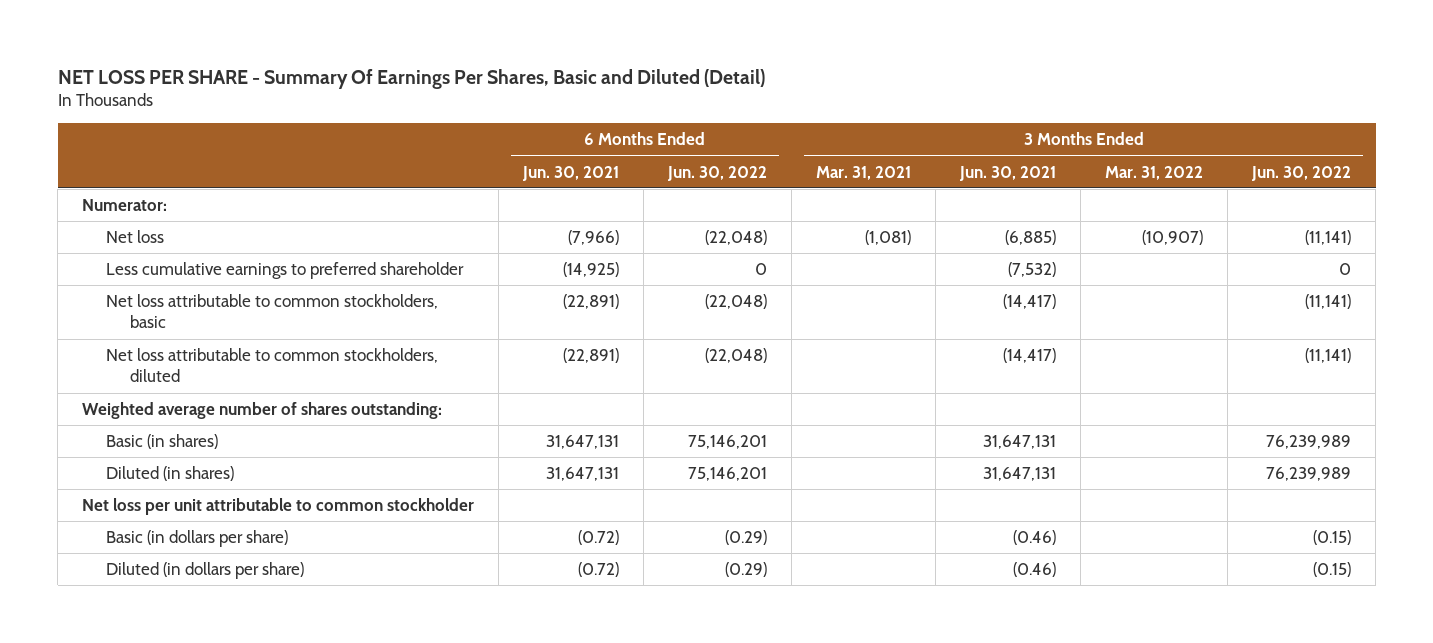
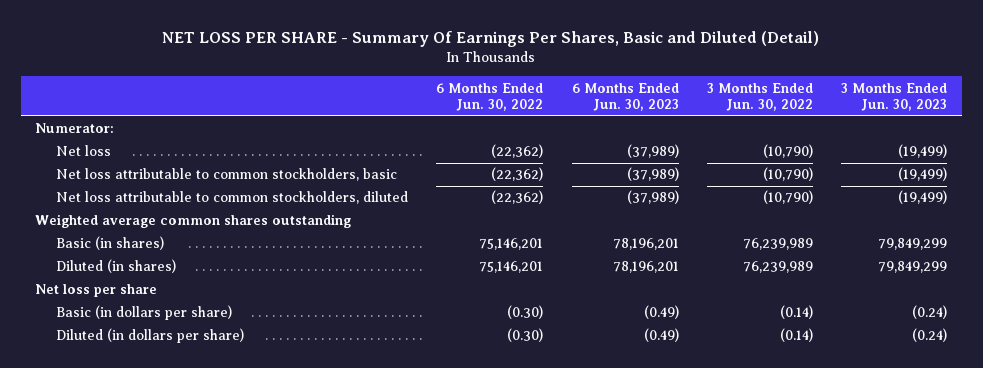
[522,165,620,181] Jun. 30, 2021 -> none
[816,165,912,180] Mar. 31, 2021 -> none
[959,165,1057,181] Jun. 30, 2021 -> none
[1105,165,1204,180] Mar. 31, 2022 -> none
none -> [571,82,679,112] 6 Months Ended Jun. 30, 2023
none -> [841,82,948,112] 3 Months Ended Jun. 30, 2023
[106,262,465,280] Less cumulative earnings to preferred shareholder -> none
[705,230,768,246] (22,048) -> [491,144,544,159] (22,362)
[1305,230,1352,246] (11,141) -> [763,144,814,159] (10,790)
[705,294,768,310] (22,048) -> [491,167,544,182] (22,362)
[1305,294,1352,310] (11,141) -> [763,167,814,182] (10,790)
[705,348,768,364] (22,048) -> [491,190,544,205] (22,362)
[1305,348,1352,364] (11,141) -> [763,190,814,205] (10,790)
[82,402,443,420] Weighted average number of shares outstanding: -> [35,214,352,229] Weighted average common shares outstanding
[82,498,475,516] Net loss per unit attributable to common stockholder -> [35,284,158,298] Net loss per share
[725,530,768,546] (0.29) -> [507,305,544,320] (0.30)
[1313,530,1352,546] (0.15) -> [780,305,814,320] (0.14)
[725,562,768,578] (0.29) -> [507,328,544,343] (0.30)
[1313,562,1352,578] (0.15) -> [780,328,814,343] (0.14)

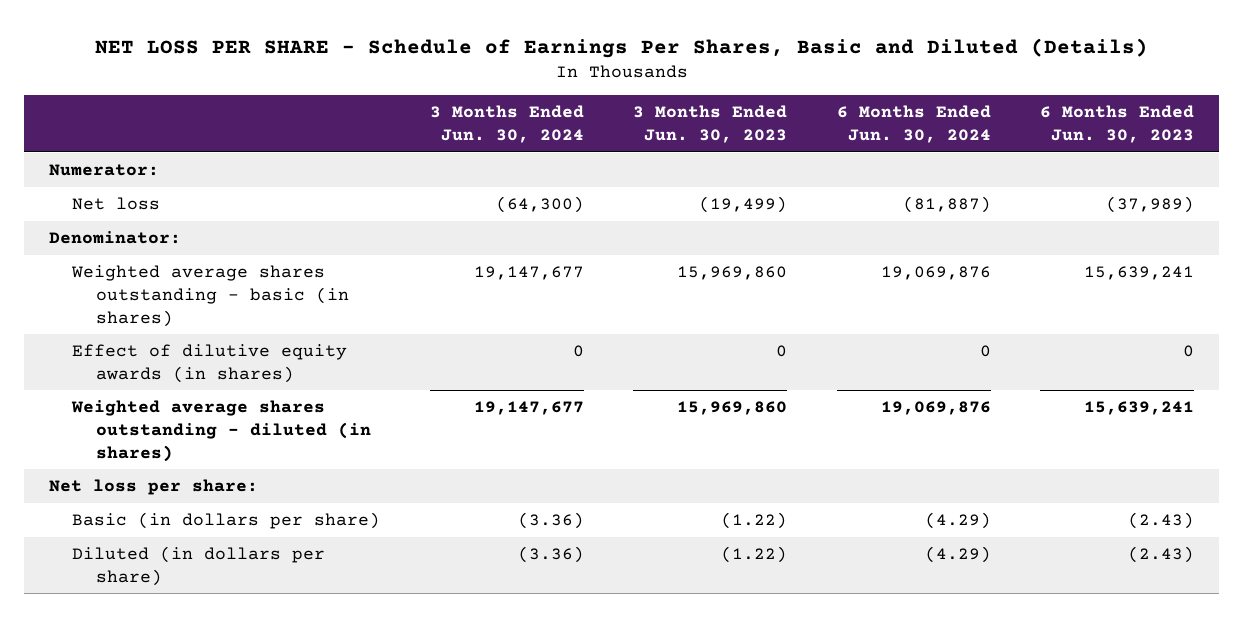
[162,31,820,48] NET LOSS PER SHARE - Summary Of Earnings Per Shares, Basic and Diluted (Detail) -> [94,37,1148,58] NET LOSS PER SHARE - Schedule of Earnings Per Shares, Basic and Diluted (Details)
[436,82,544,112] 6 Months Ended Jun. 30, 2022 -> none
[707,82,814,112] 3 Months Ended Jun. 30, 2022 -> none
none -> [429,105,584,144] 3 Months Ended Jun. 30, 2024
none -> [836,105,991,144] 6 Months Ended Jun. 30, 2024
[56,168,398,182] Net loss attributable to common stockholders, basic -> none
[56,191,409,205] Net loss attributable to common stockholders, diluted -> none
[35,214,352,229] Weighted average common shares outstanding -> none
none -> [49,231,182,245] Denominator:
[56,236,165,251] Basic (in shares) -> [71,265,349,327] Weighted average shares outstanding - basic (in shares)
[612,238,679,251] 78,196,201 -> [1084,266,1195,281] 15,639,241
[878,238,948,251] 79,849,299 -> [677,266,788,281] 15,969,860
none -> [72,344,348,383] Effect of dilutive equity awards (in shares)
[56,259,177,274] Diluted (in shares) -> [71,400,371,462] Weighted average shares outstanding - diluted (in shares)
[612,261,679,274] 78,196,201 -> [1084,401,1195,416] 15,639,241
[878,261,948,274] 79,849,299 -> [677,401,788,416] 15,969,860
[35,284,158,298] Net loss per share -> [49,479,259,496] Net loss per share:
[643,305,679,320] (0.49) -> [1128,512,1195,530] (2.43)
[912,305,948,320] (0.24) -> [721,512,788,530] (1.22)
[643,328,679,343] (0.49) -> [1128,546,1195,564] (2.43)
[912,328,948,343] (0.24) -> [721,546,788,564] (1.22)

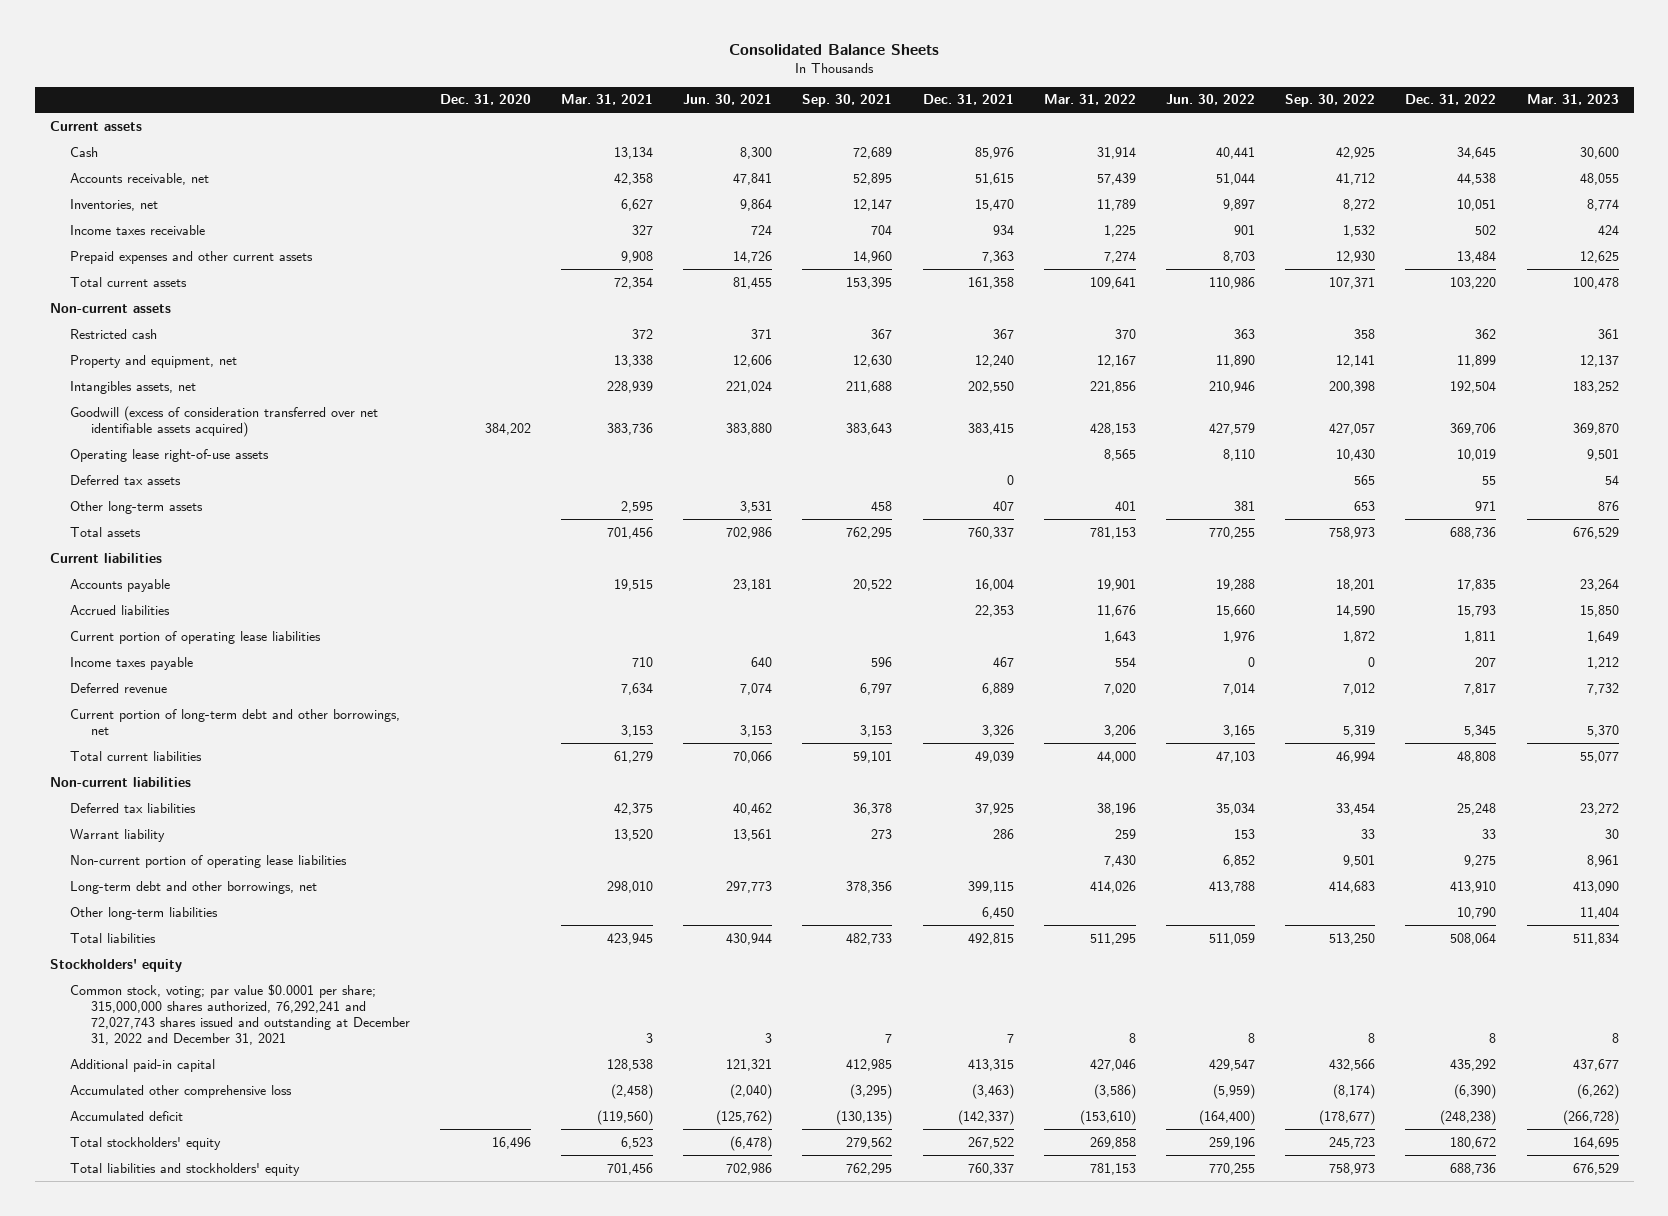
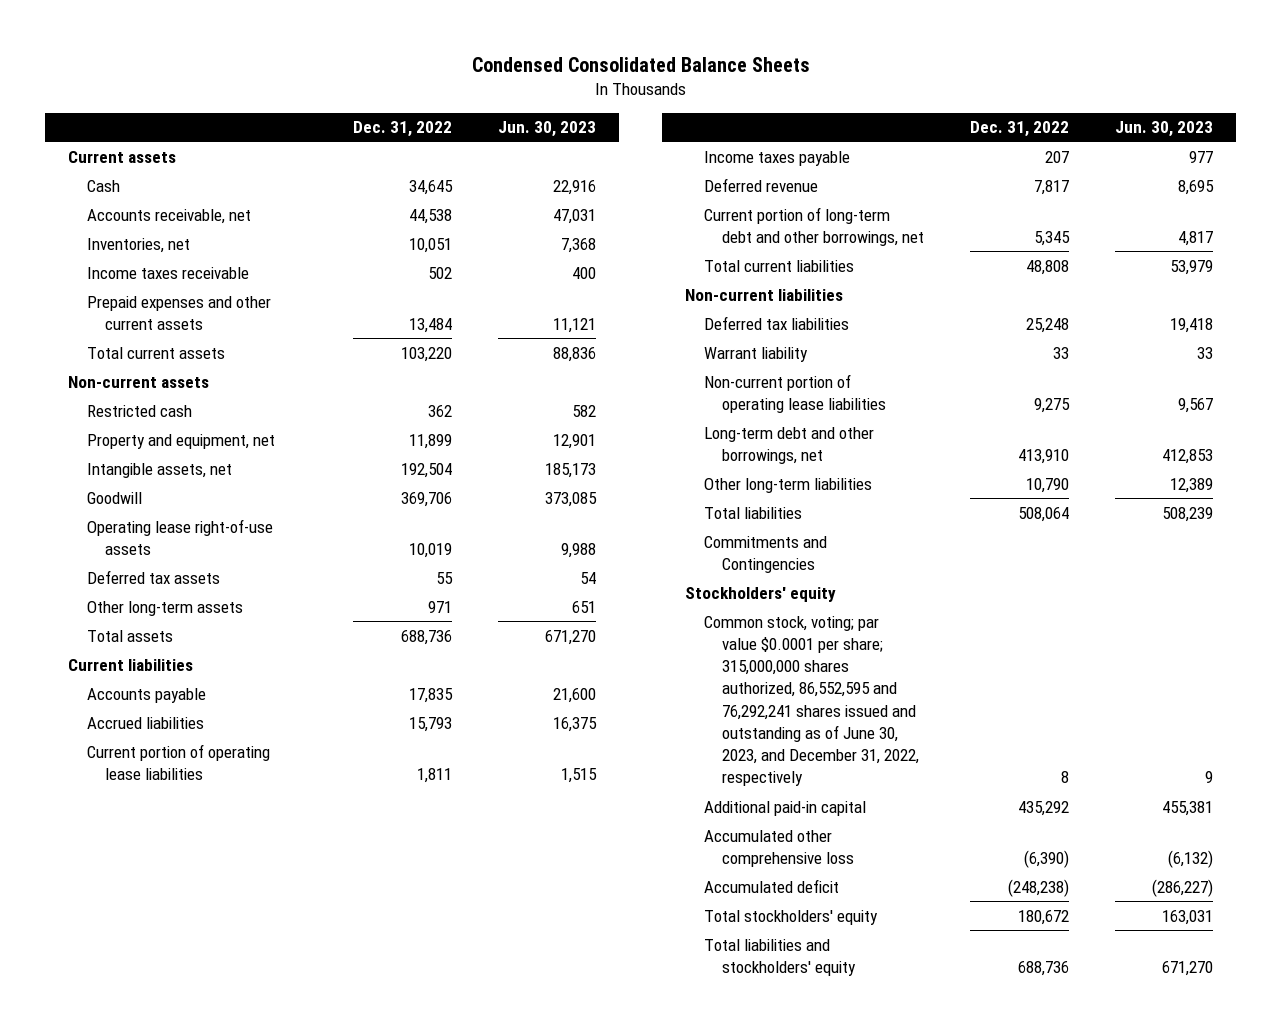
[729,44,940,56] Consolidated Balance Sheets -> [471,57,810,73] Condensed Consolidated Balance Sheets
[439,94,531,106] Dec. 31, 2020 -> none
[561,94,654,106] Mar. 31, 2021 -> none
[683,94,773,106] Jun. 30, 2021 -> none
[802,94,893,108] Sep. 30, 2021 -> none
[922,94,1014,106] Dec. 31, 2021 -> none
[1043,94,1136,106] Mar. 31, 2022 -> none
[1166,94,1256,106] Jun. 30, 2022 -> none
[1285,94,1376,108] Sep. 30, 2022 -> none
[1526,94,1619,106] Mar. 31, 2023 -> none
none -> [498,121,597,138] Jun. 30, 2023
[70,380,197,394] Intangibles assets, net -> [86,462,232,478] Intangible assets, net
[70,405,379,437] Goodwill (excess of consideration transferred over net identifiable assets acquired) -> [86,491,142,504] Goodwill
none -> [703,535,827,573] Commitments and Contingencies
[70,983,410,1046] Common stock, voting; par value $0.0001 per share; 315,000,000 shares authorized, 76,292,241 and 72,027,743 shares issued and outstanding at December 31, 2022 and December 31, 2021 -> [703,615,920,787] Common stock, voting; par value $0.0001 per share; 315,000,000 shares authorized, 86,552,595 and 76,292,241 shares issued and outstanding as of June 30, 2023, and December 31, 2022, respectively

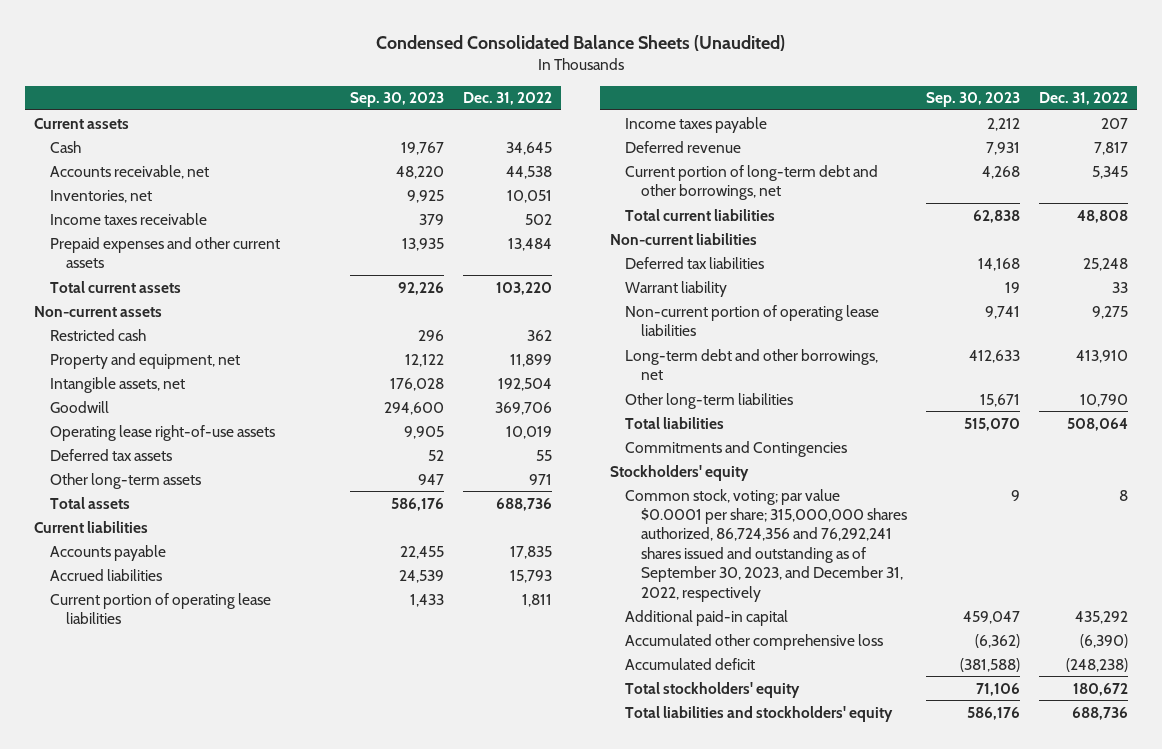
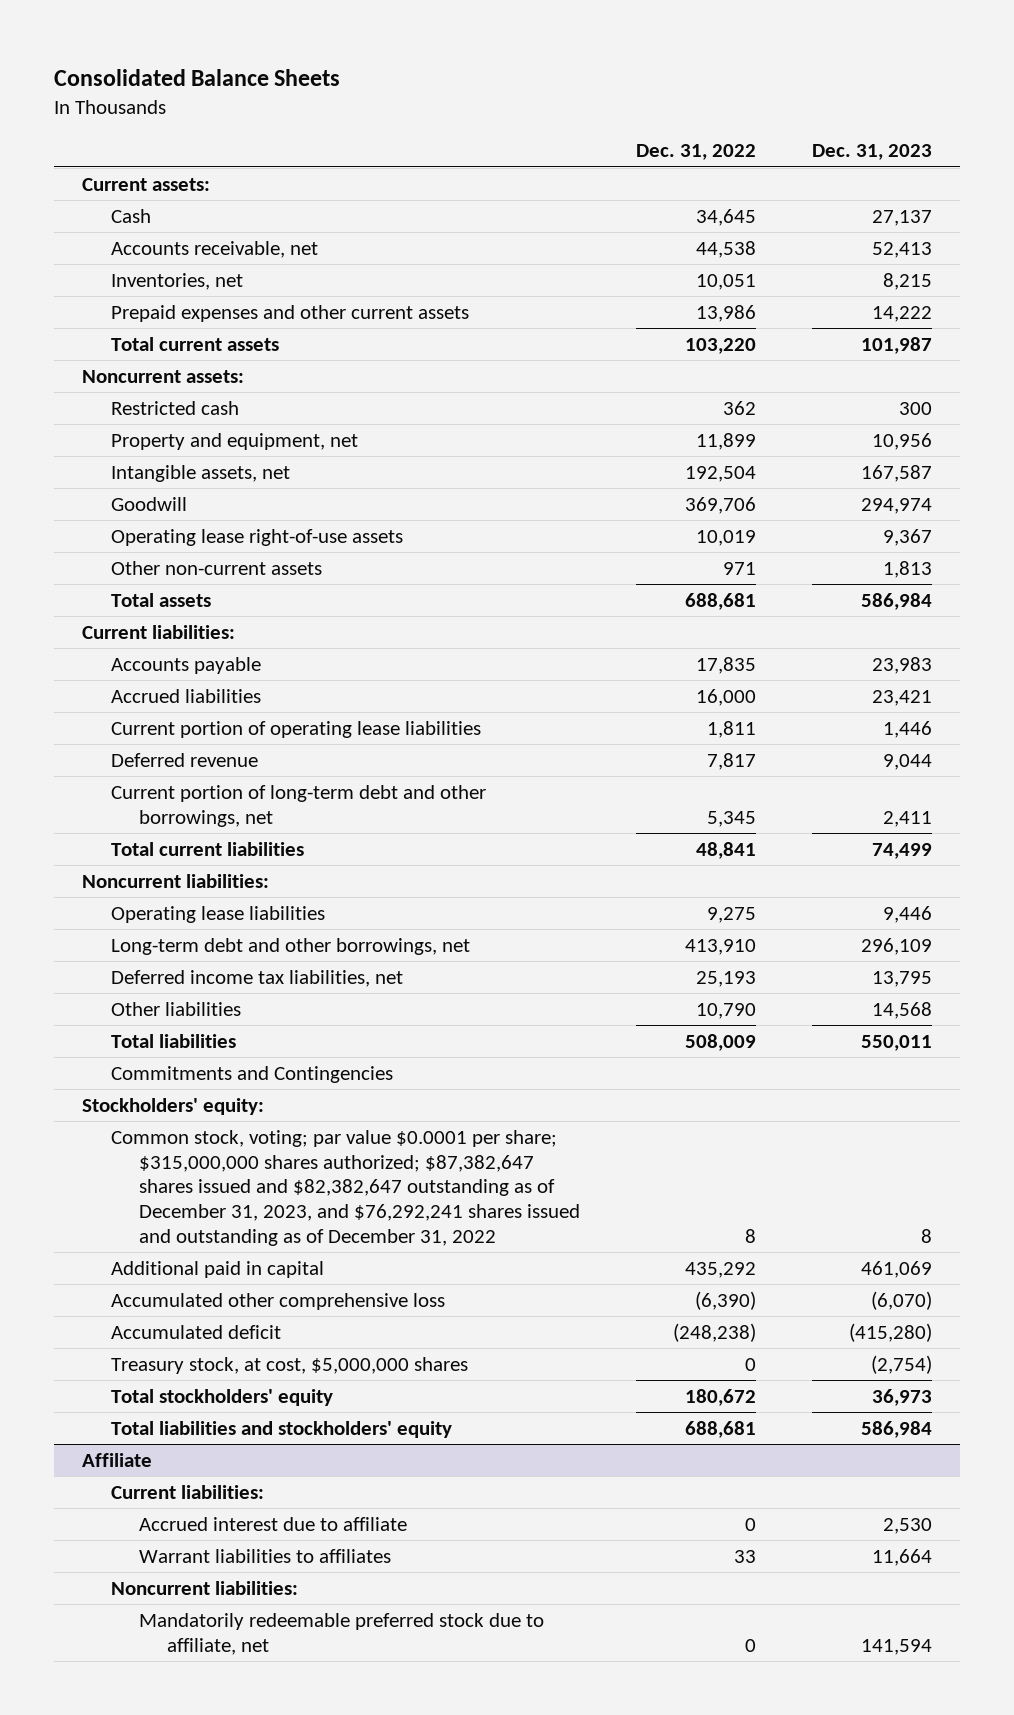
[375,34,785,51] Condensed Consolidated Balance Sheets (Unaudited) -> [54,69,341,87] Consolidated Balance Sheets
[350,92,445,108] Sep. 30, 2023 -> none
none -> [811,144,932,161] Dec. 31, 2023
[34,117,130,129] Current assets -> [82,177,211,191] Current assets:
[49,212,207,225] Income taxes receivable -> none
[508,237,553,251] 13,484 -> [695,304,756,322] 13,986
[34,305,163,317] Non-current assets -> [82,369,245,383] Noncurrent assets:
[49,448,172,461] Deferred tax assets -> none
[49,472,201,489] Other long-term assets -> [110,560,322,575] Other non-current assets
[496,497,553,511] 688,736 -> [684,592,756,610] 688,681
[34,520,149,533] Current liabilities -> [82,624,236,639] Current liabilities:
[510,569,553,583] 15,793 -> [695,688,756,706] 16,000
[625,116,768,133] Income taxes payable -> none
[625,256,765,269] Deferred tax liabilities -> none
[625,280,728,297] Warrant liability -> none
[1076,209,1128,223] 48,808 -> [695,841,756,859] 48,841
[609,232,757,245] Non-current liabilities -> [82,873,270,888] Noncurrent liabilities:
[625,304,880,337] Non-current portion of operating lease liabilities -> [110,905,325,923] Operating lease liabilities
none -> [110,969,403,987] Deferred income tax liabilities, net
[625,392,794,409] Other long-term liabilities -> [110,1001,241,1016] Other liabilities
[1066,417,1128,431] 508,064 -> [684,1033,756,1051] 508,009
[609,464,749,481] Stockholders' equity -> [82,1097,265,1115] Stockholders' equity:
[625,488,908,602] Common stock, voting; par value $0.0001 per share; 315,000,000 shares authorized, 86,724,356 and 76,292,241 shares issued and outstanding as of September 30, 2023, and December 31, 2022, respectively -> [110,1129,580,1246] Common stock, voting; par value $0.0001 per share; $315,000,000 shares authorized; $87,382,647 shares issued and $82,382,647 outstanding as of December 31, 2023, and $76,292,241 shares issued and outstanding as of December 31, 2022
[625,609,789,626] Additional paid-in capital -> [110,1260,324,1278] Additional paid in capital
none -> [110,1356,468,1374] Treasury stock, at cost, $5,000,000 shares
[1071,706,1128,720] 688,736 -> [684,1420,756,1438] 688,681
none -> [82,1452,153,1467] Affiliate
none -> [110,1484,264,1499] Current liabilities:
none -> [138,1516,407,1531] Accrued interest due to affiliate
none -> [138,1548,391,1563] Warrant liabilities to affiliates
none -> [110,1580,298,1595] Noncurrent liabilities:
none -> [138,1612,544,1655] Mandatorily redeemable preferred stock due to affiliate, net

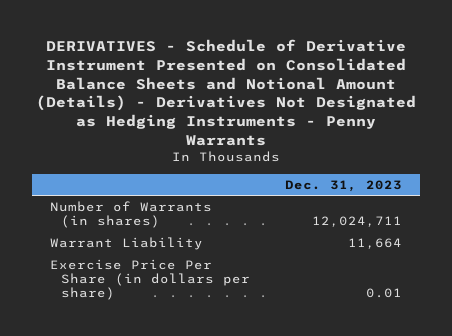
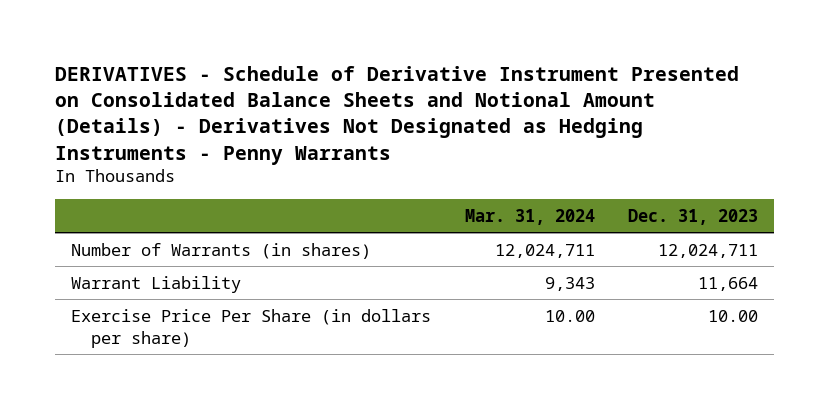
none -> [464,208,595,225] Mar. 31, 2024
[366,288,403,299] 0.01 -> [707,309,758,322] 10.00

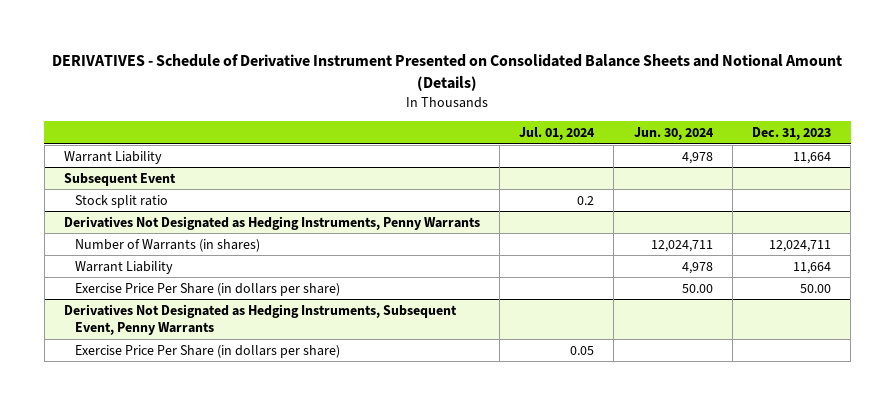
[54,65,739,165] DERIVATIVES - Schedule of Derivative Instrument Presented on Consolidated Balance Sheets and Notional Amount (Details) - Derivatives Not Designated as Hedging Instruments - Penny Warrants -> [52,54,843,92] DERIVATIVES - Schedule of Derivative Instrument Presented on Consolidated Balance Sheets and Notional Amount (Details)
[464,208,595,225] Mar. 31, 2024 -> none
none -> [519,126,596,140] Jul. 01, 2024
none -> [633,126,714,140] Jun. 30, 2024
none -> [63,150,162,164] Warrant Liability
none -> [63,172,176,186] Subsequent Event
none -> [75,194,169,208] Stock split ratio
none -> [63,215,480,230] Derivatives Not Designated as Hedging Instruments, Penny Warrants
[707,309,758,322] 10.00 -> [799,283,831,293] 50.00
none -> [63,303,457,335] Derivatives Not Designated as Hedging Instruments, Subsequent Event, Penny Warrants
none -> [75,344,341,358] Exercise Price Per Share (in dollars per share)

